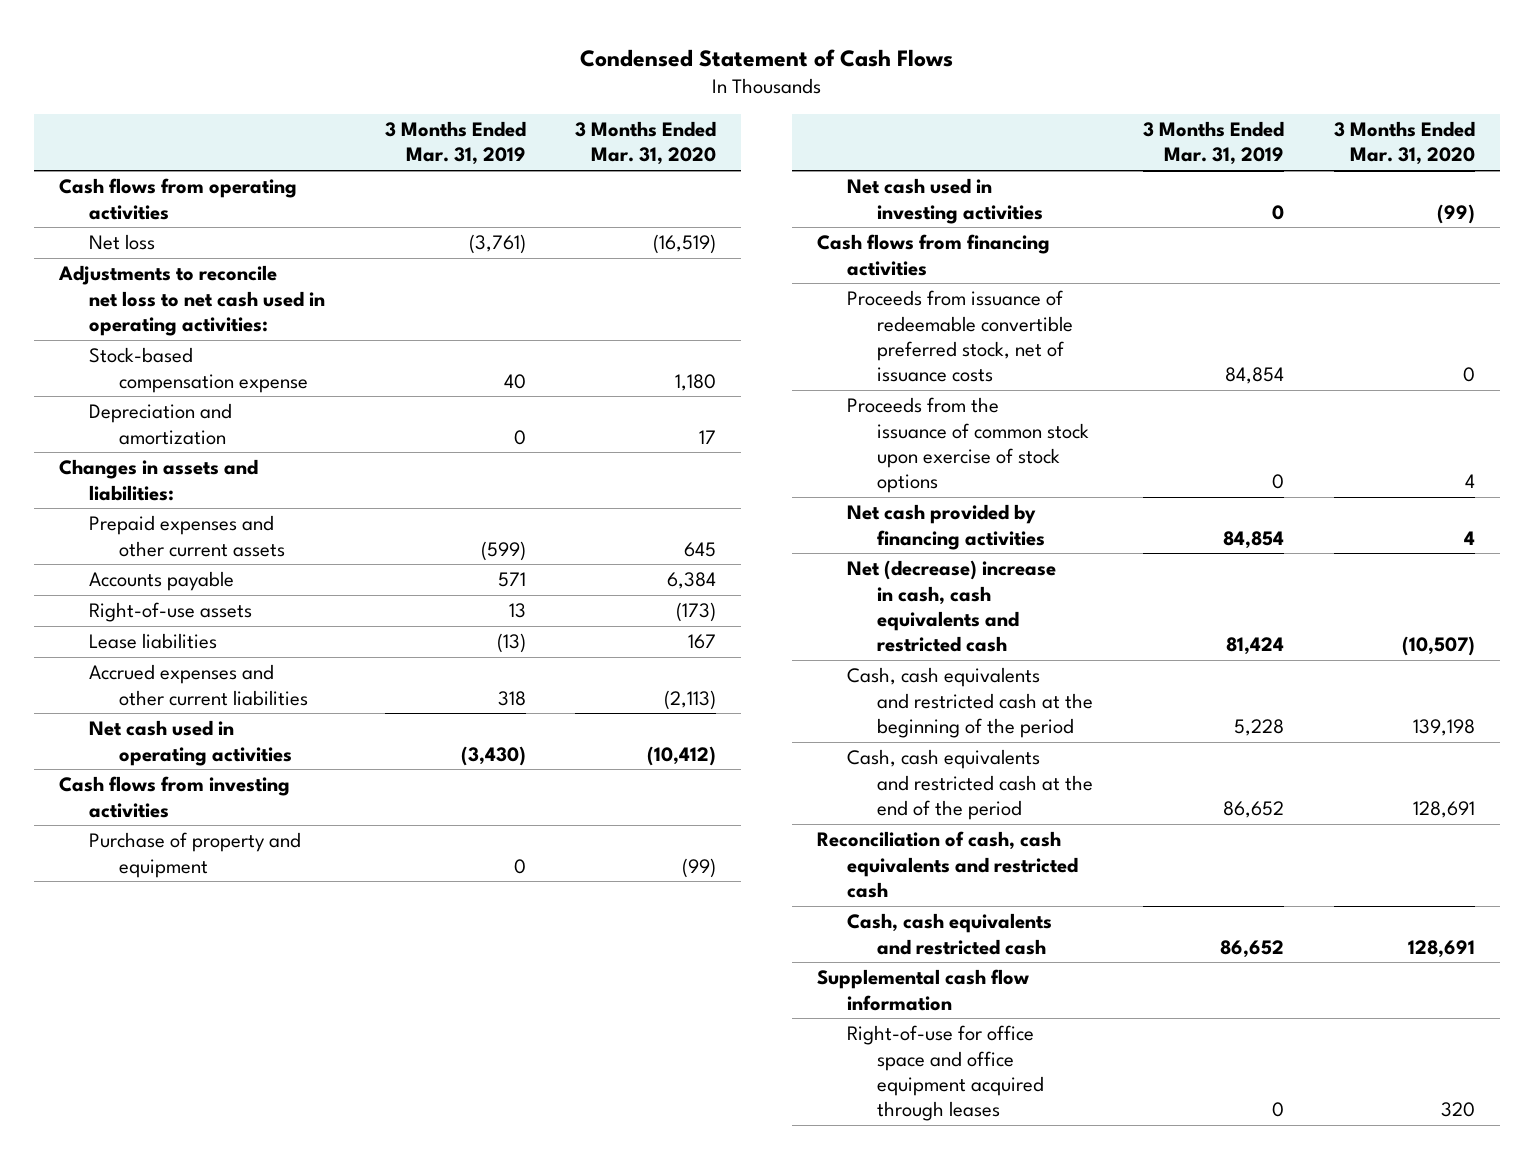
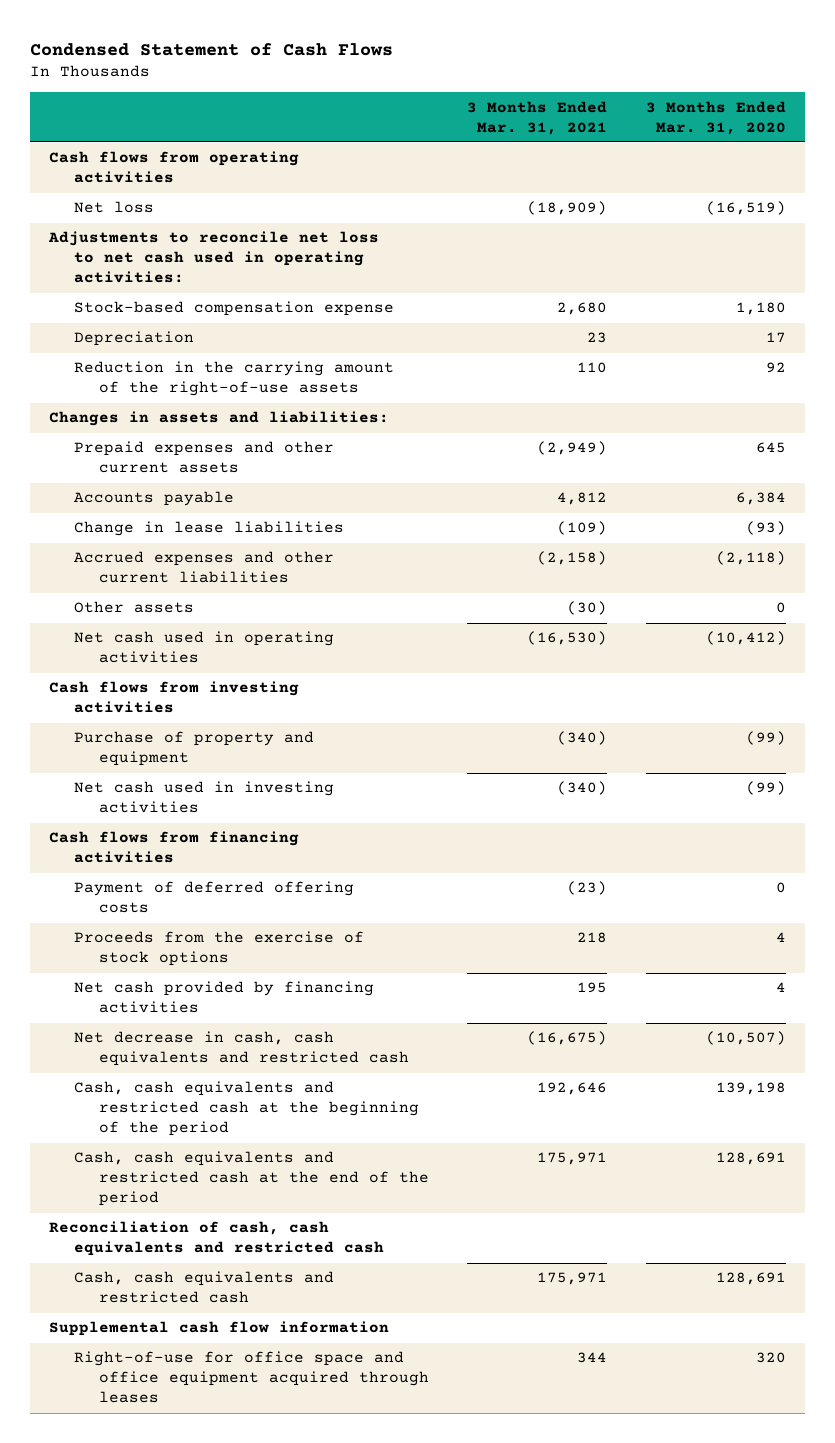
[384,120,526,166] 3 Months Ended Mar. 31, 2019 -> none
none -> [467,100,608,135] 3 Months Ended Mar. 31, 2021
[88,403,232,445] Depreciation and amortization -> [74,331,195,347] Depreciation
none -> [74,361,395,397] Reduction in the carrying amount of the right-of-use assets
[88,602,252,623] Right-of-use assets -> none
[88,633,217,650] Lease liabilities -> [74,521,345,537] Change in lease liabilities
[688,634,717,650] 167 -> [745,521,786,536] (93)
[664,689,717,710] (2,113) -> [715,551,786,566] (2,118)
none -> [74,601,195,614] Other assets
[847,290,1074,383] Proceeds from issuance of redeemable convertible preferred stock, net of issuance costs -> none
none -> [74,881,355,914] Payment of deferred offering costs
[847,397,1090,494] Proceeds from the issuance of common stock upon exercise of stock options -> [74,931,365,967] Proceeds from the exercise of stock options
[847,560,1057,653] Net (decrease) increase in cash, cash equivalents and restricted cash -> [74,1031,409,1067] Net decrease in cash, cash equivalents and restricted cash

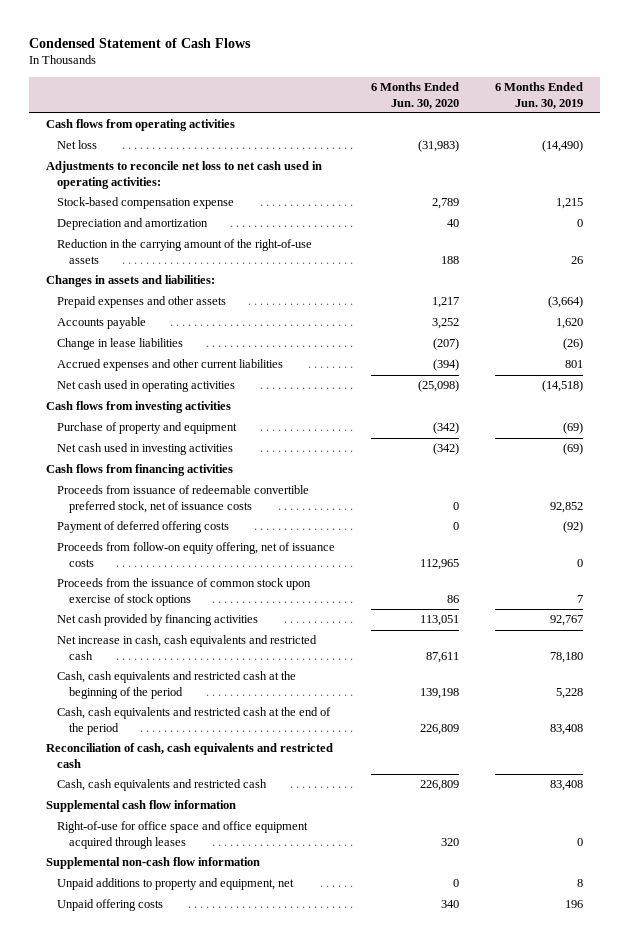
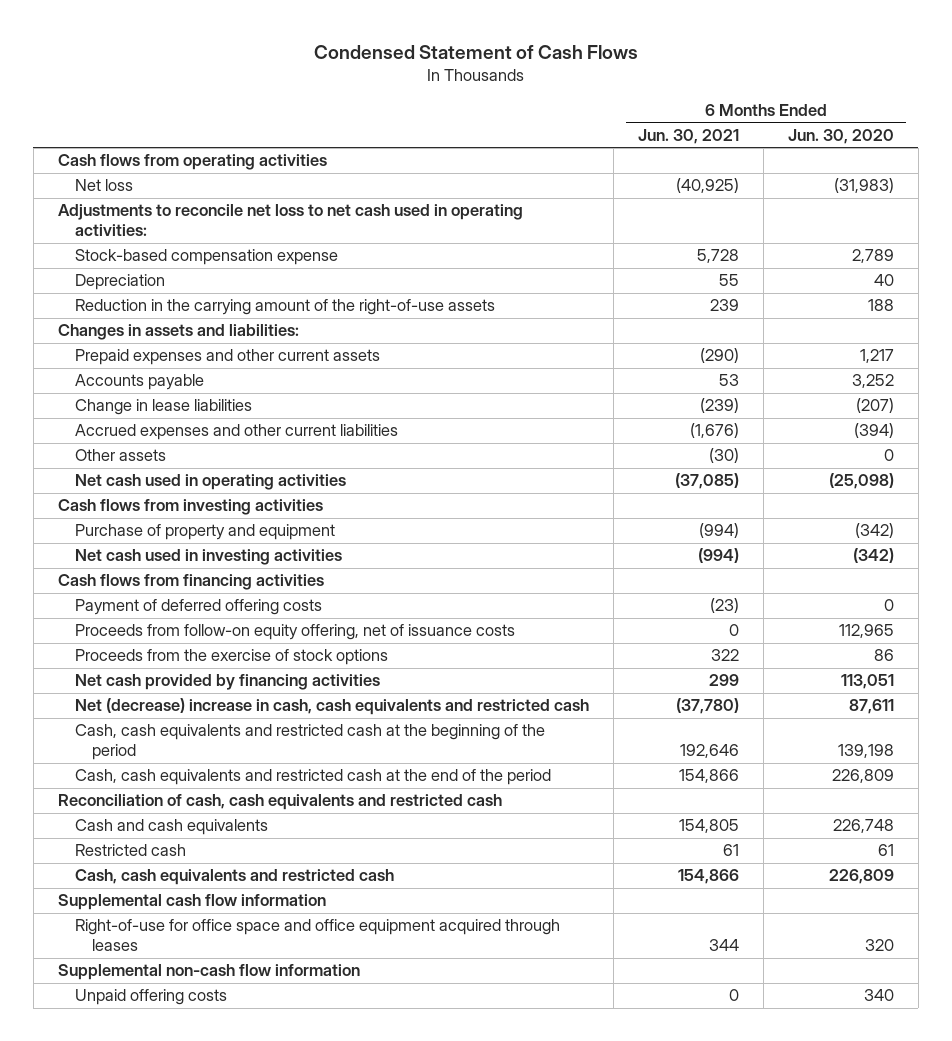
[494,82,583,109] 6 Months Ended Jun. 30, 2019 -> none
none -> [637,128,739,144] Jun. 30, 2021
[57,218,209,231] Depreciation and amortization -> [74,274,165,291] Depreciation
[57,296,227,309] Prepaid expenses and other assets -> [74,349,380,366] Prepaid expenses and other current assets
none -> [74,449,166,462] Other assets
[57,485,310,513] Proceeds from issuance of redeemable convertible preferred stock, net of issuance costs -> none
[57,578,312,606] Proceeds from the issuance of common stock upon exercise of stock options -> [74,649,388,666] Proceeds from the exercise of stock options
[57,635,318,660] Net increase in cash, cash equivalents and restricted cash -> [74,698,589,716] Net (decrease) increase in cash, cash equivalents and restricted cash
none -> [74,819,268,836] Cash and cash equivalents
none -> [74,844,186,857] Restricted cash
[57,878,295,891] Unpaid additions to property and equipment, net -> none

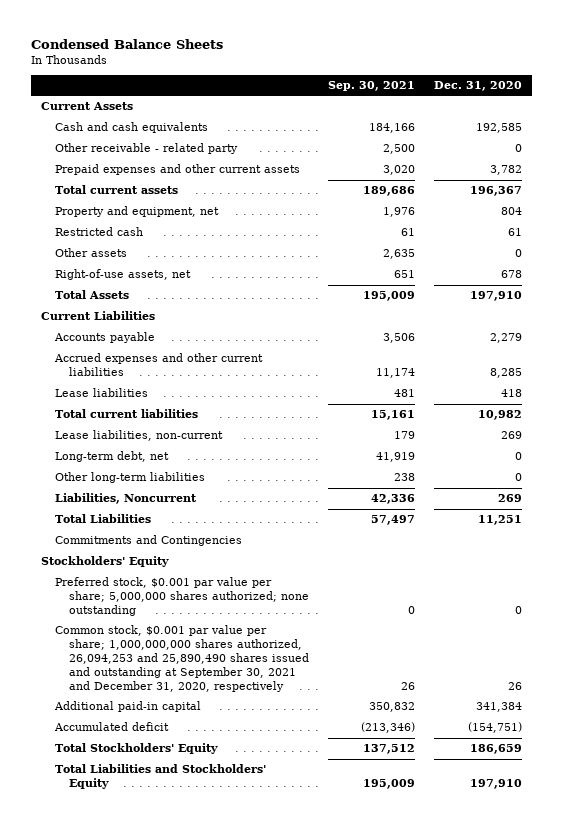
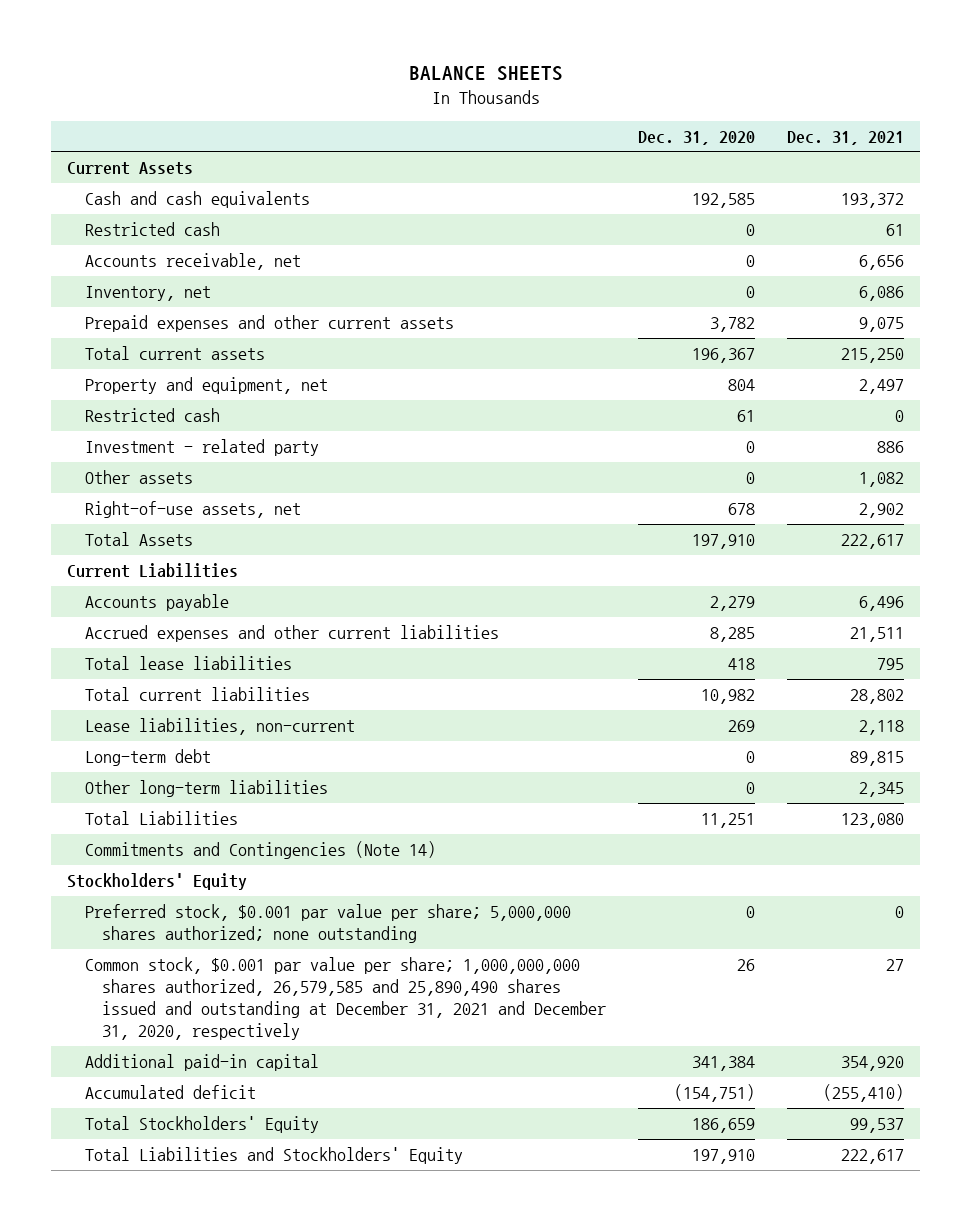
[31,38,224,49] Condensed Balance Sheets -> [408,66,563,82] BALANCE SHEETS
[328,81,416,92] Sep. 30, 2021 -> none
none -> [787,130,905,145] Dec. 31, 2021
[54,143,238,155] Other receivable - related party -> none
none -> [84,221,220,236] Restricted cash
none -> [84,252,301,270] Accounts receivable, net
none -> [84,285,211,301] Inventory, net
none -> [84,438,319,456] Investment - related party
[54,388,148,398] Lease liabilities -> [84,655,292,670] Total lease liabilities
[54,451,169,463] Long-term debt, net -> [84,748,211,766] Long-term debt
[54,493,197,505] Liabilities, Noncurrent -> none
[54,535,242,547] Commitments and Contingencies -> [84,840,436,859] Commitments and Contingencies (Note 14)
[54,625,309,693] Common stock, $0.001 par value per share; 1,000,000,000 shares authorized, 26,094,253 and 25,890,490 shares issued and outstanding at September 30, 2021 and December 31, 2020, respectively -> [84,956,607,1041] Common stock, $0.001 par value per share; 1,000,000,000 shares authorized, 26,579,585 and 25,890,490 shares issued and outstanding at December 31, 2021 and December 31, 2020, respectively

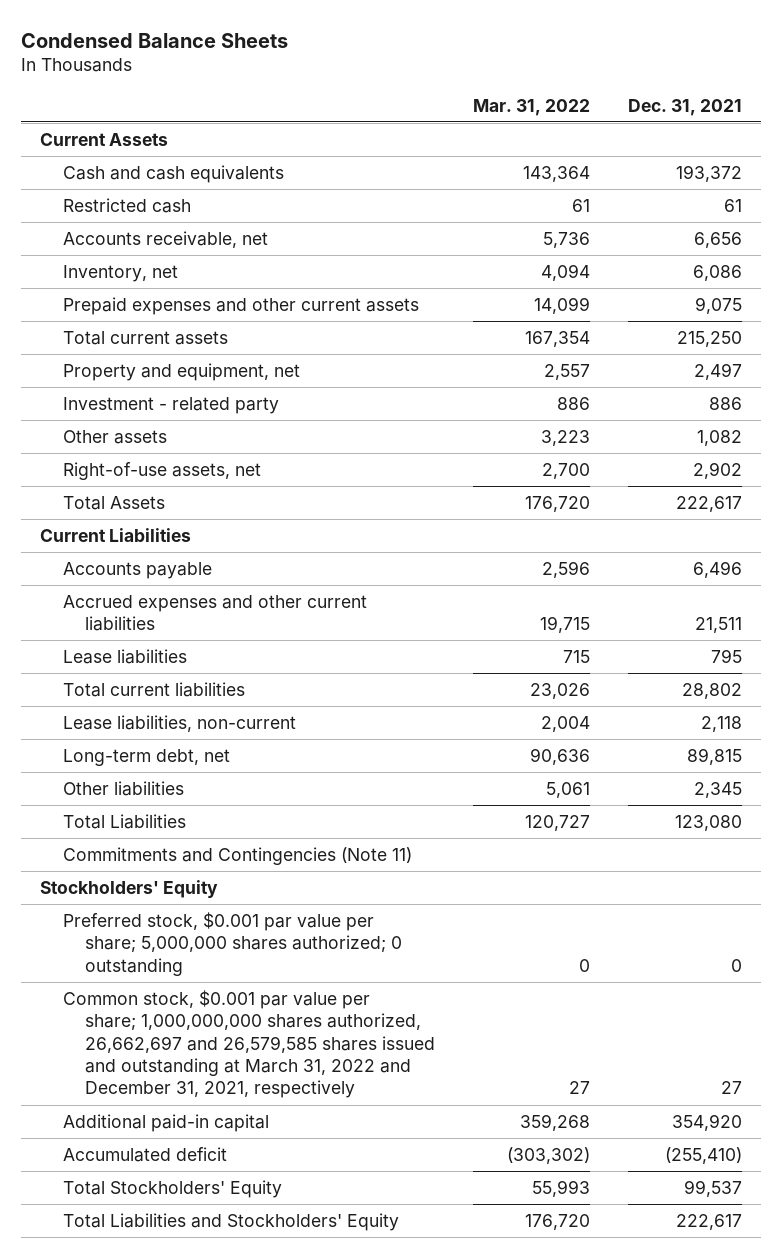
[408,66,563,82] BALANCE SHEETS -> [21,33,289,49] Condensed Balance Sheets
[638,130,756,145] Dec. 31, 2020 -> none
none -> [473,98,591,116] Mar. 31, 2022
[84,407,220,422] Restricted cash -> none
[84,655,292,670] Total lease liabilities -> [62,648,187,664] Lease liabilities
[84,748,211,766] Long-term debt -> [62,748,230,766] Long-term debt, net
[84,779,328,797] Other long-term liabilities -> [62,780,184,796] Other liabilities
[84,840,436,859] Commitments and Contingencies (Note 14) -> [62,846,412,865] Commitments and Contingencies (Note 11)
[84,903,571,944] Preferred stock, $0.001 par value per share; 5,000,000 shares authorized; none outstanding -> [62,911,403,976] Preferred stock, $0.001 par value per share; 5,000,000 shares authorized; 0 outstanding
[84,956,607,1041] Common stock, $0.001 par value per share; 1,000,000,000 shares authorized, 26,579,585 and 25,890,490 shares issued and outstanding at December 31, 2021 and December 31, 2020, respectively -> [62,989,436,1099] Common stock, $0.001 par value per share; 1,000,000,000 shares authorized, 26,662,697 and 26,579,585 shares issued and outstanding at March 31, 2022 and December 31, 2021, respectively

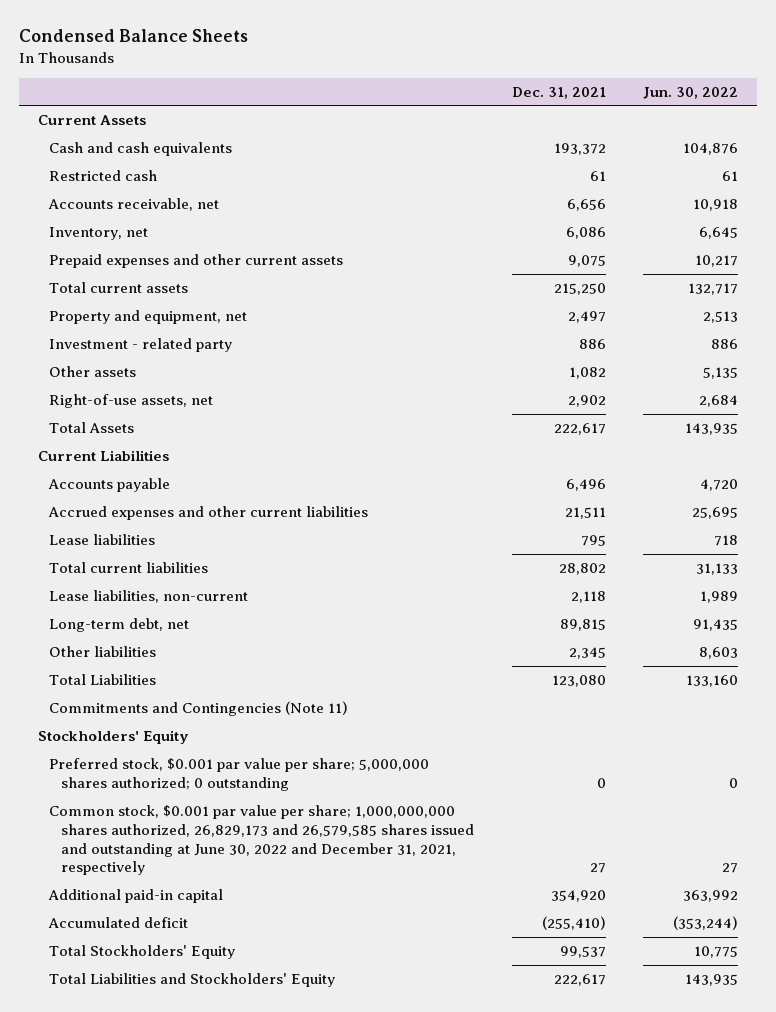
[473,98,591,116] Mar. 31, 2022 -> none
none -> [643,86,739,99] Jun. 30, 2022
[62,989,436,1099] Common stock, $0.001 par value per share; 1,000,000,000 shares authorized, 26,662,697 and 26,579,585 shares issued and outstanding at March 31, 2022 and December 31, 2021, respectively -> [49,805,475,876] Common stock, $0.001 par value per share; 1,000,000,000 shares authorized, 26,829,173 and 26,579,585 shares issued and outstanding at June 30, 2022 and December 31, 2021, respectively

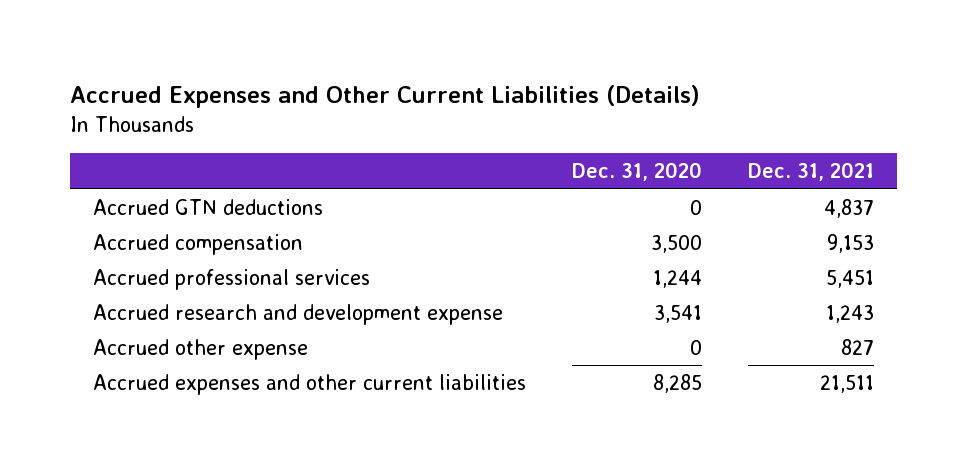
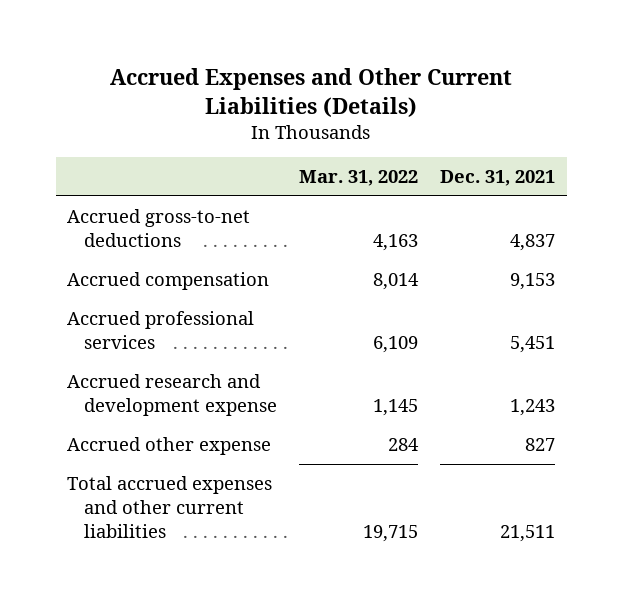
[571,162,702,182] Dec. 31, 2020 -> none
none -> [299,169,419,186] Mar. 31, 2022
[92,199,323,216] Accrued GTN deductions -> [67,208,251,247] Accrued gross-to-net deductions
[92,374,526,396] Accrued expenses and other current liabilities -> [67,475,273,538] Total accrued expenses and other current liabilities

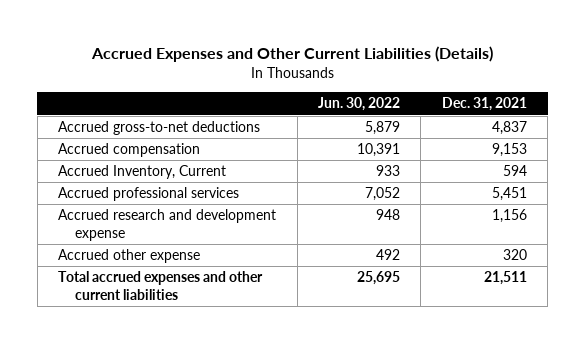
[299,169,419,186] Mar. 31, 2022 -> none
none -> [318,97,401,112] Jun. 30, 2022
none -> [58,165,227,180] Accrued Inventory, Current
[510,398,556,416] 1,243 -> [491,209,527,224] 1,156
[525,437,556,451] 827 -> [502,249,527,261] 320

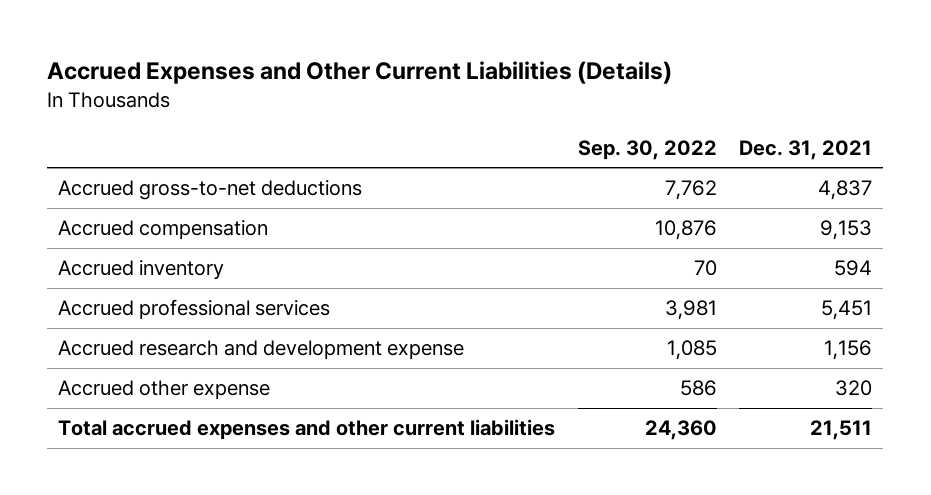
[318,97,401,112] Jun. 30, 2022 -> none
none -> [577,139,717,160] Sep. 30, 2022
[58,165,227,180] Accrued Inventory, Current -> [58,260,225,281] Accrued inventory

